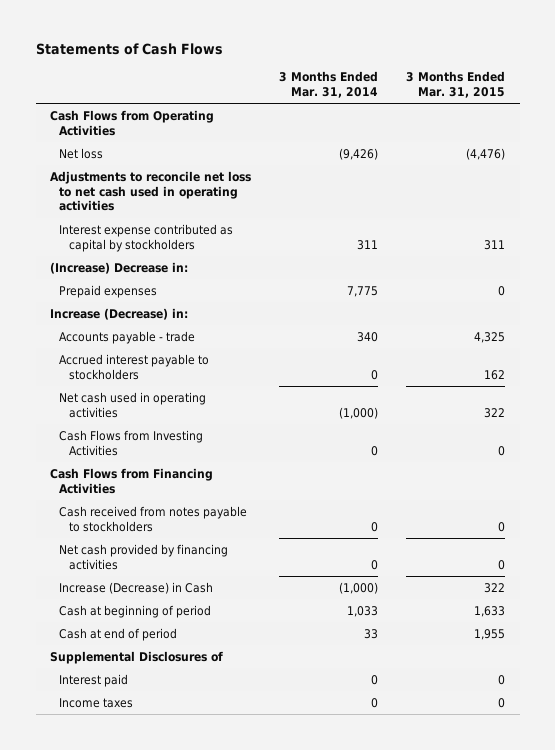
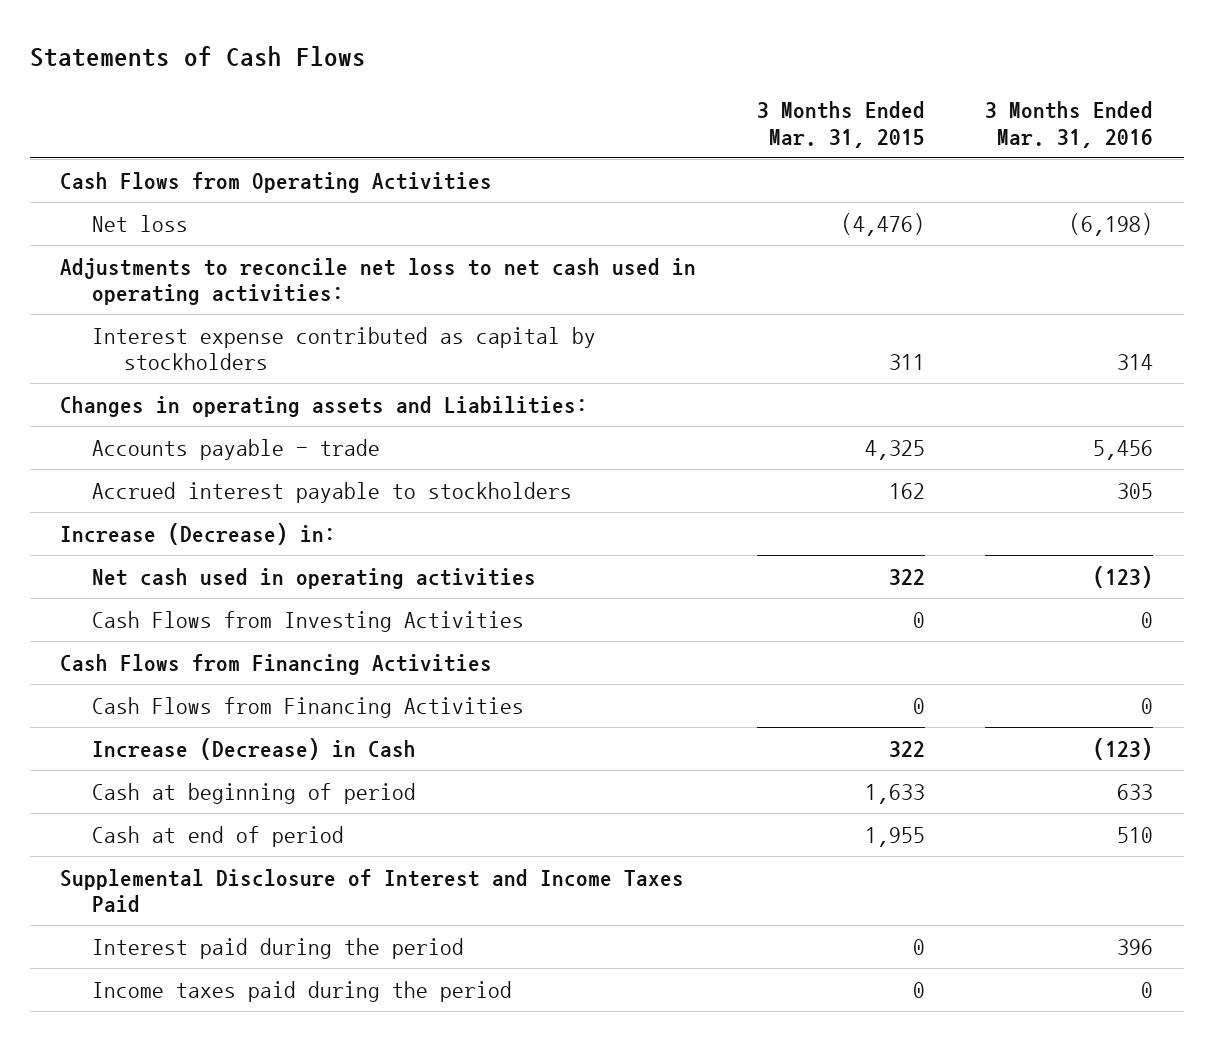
[279,71,379,99] 3 Months Ended Mar. 31, 2014 -> none
none -> [985,101,1154,148] 3 Months Ended Mar. 31, 2016
[49,170,251,212] Adjustments to reconcile net loss to net cash used in operating activities -> [60,257,697,306] Adjustments to reconcile net loss to net cash used in operating activities:
[49,261,188,274] (Increase) Decrease in: -> none
[59,284,158,298] Prepaid expenses -> none
none -> [60,395,589,417] Changes in operating assets and Liabilities:
[49,307,188,320] Increase (Decrease) in: -> [60,522,337,545] Increase (Decrease) in:
[59,505,248,532] Cash received from notes payable to stockholders -> none
[59,543,229,570] Net cash provided by financing activities -> [91,696,524,718] Cash Flows from Financing Activities
[49,650,223,664] Supplemental Disclosures of -> [60,868,685,913] Supplemental Disclosure of Interest and Income Taxes Paid
[59,673,129,687] Interest paid -> [91,937,464,959] Interest paid during the period
[59,697,134,708] Income taxes -> [91,980,512,1002] Income taxes paid during the period

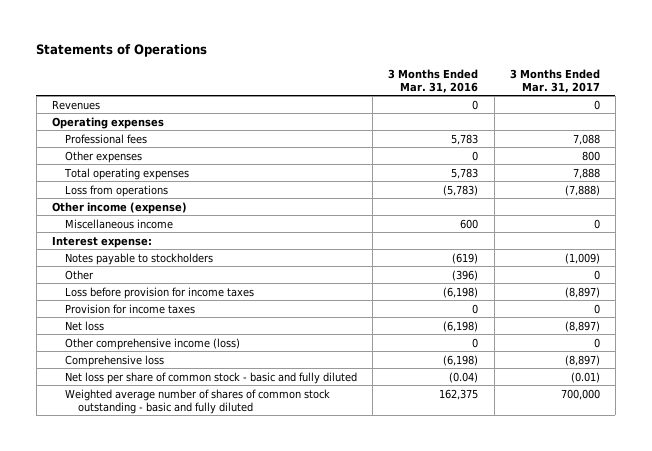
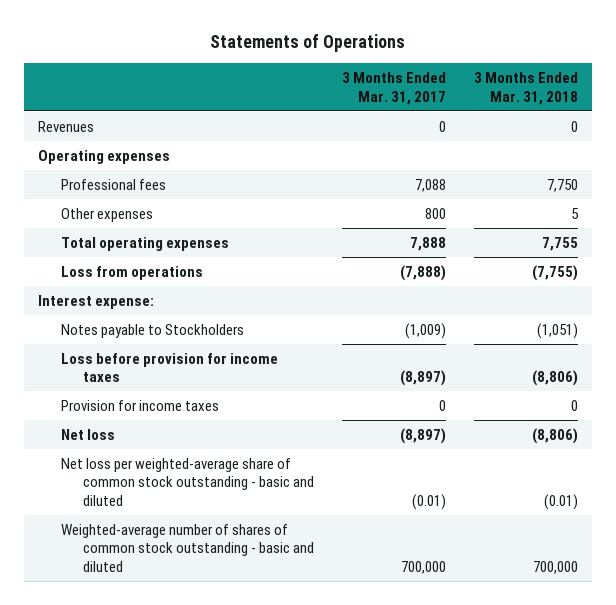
[388,68,479,93] 3 Months Ended Mar. 31, 2016 -> none
none -> [474,71,579,105] 3 Months Ended Mar. 31, 2018
[52,201,188,214] Other income (expense) -> none
[65,218,174,229] Miscellaneous income -> none
[65,269,95,280] Other -> none
[65,252,214,265] Notes payable to stockholders -> [60,323,244,338] Notes payable to Stockholders
[65,337,241,350] Other comprehensive income (loss) -> none
[65,354,165,367] Comprehensive loss -> none
[65,371,358,384] Net loss per share of common stock - basic and fully diluted -> [60,457,315,506] Net loss per weighted-average share of common stock outstanding - basic and diluted
[65,388,331,414] Weighted average number of shares of common stock outstanding - basic and fully diluted -> [60,523,315,572] Weighted-average number of shares of common stock outstanding - basic and diluted

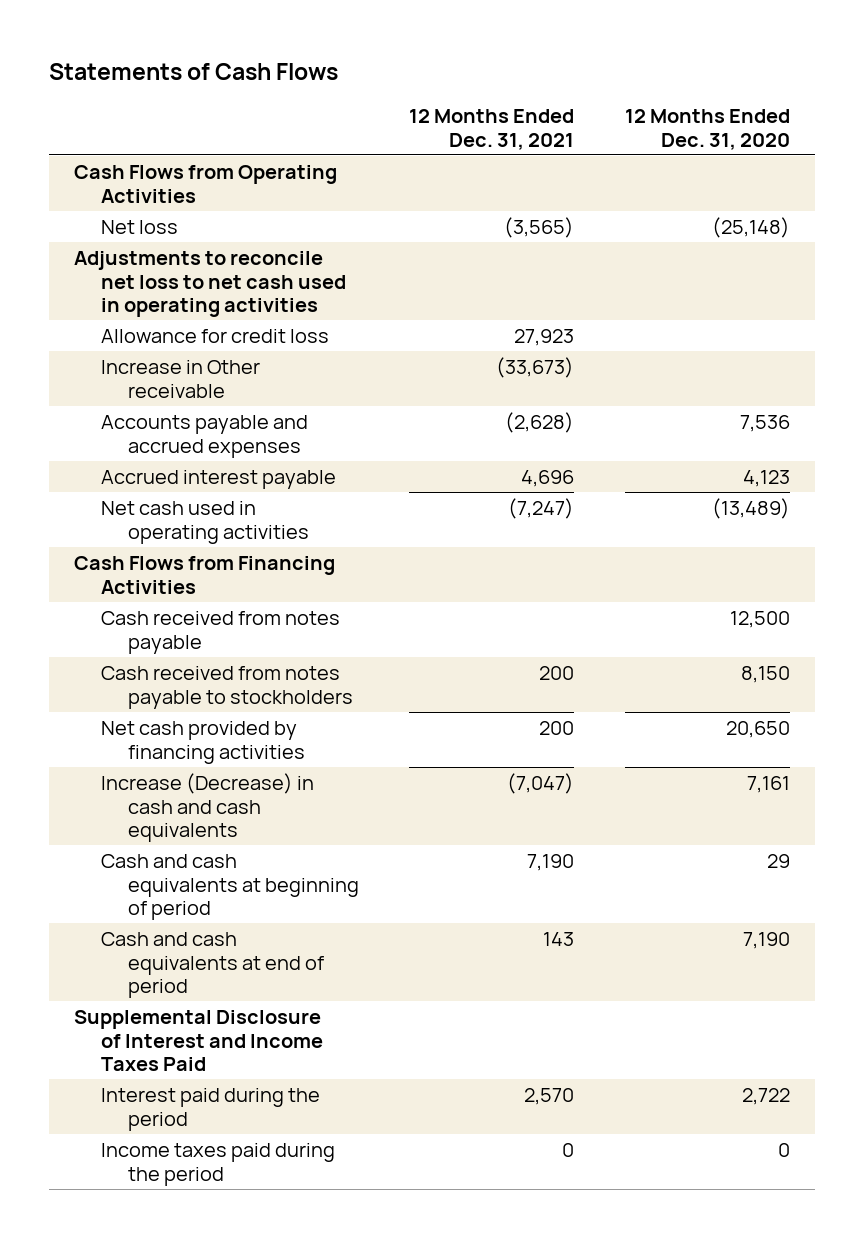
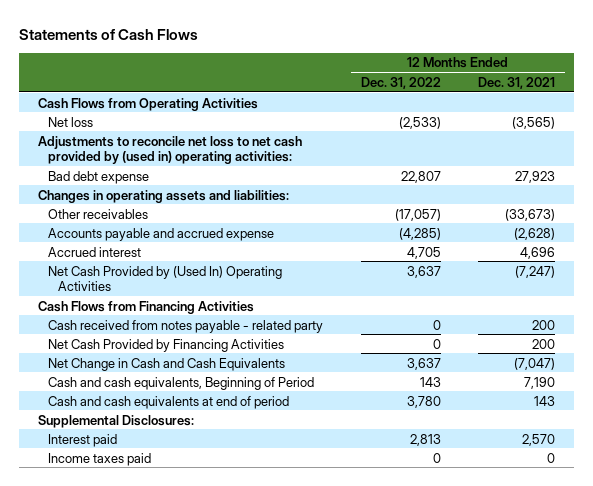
[624,109,790,150] 12 Months Ended Dec. 31, 2020 -> none
none -> [360,76,441,89] Dec. 31, 2022
[73,250,346,318] Adjustments to reconcile net loss to net cash used in operating activities -> [37,135,302,164] Adjustments to reconcile net loss to net cash provided by (used in) operating activities:
[100,328,329,343] Allowance for credit loss -> [48,170,150,184] Bad debt expense
none -> [37,189,289,203] Changes in operating assets and liabilities:
[100,359,260,398] Increase in Other receivable -> [48,208,149,219] Other receivables
[100,414,308,458] Accounts payable and accrued expenses -> [48,227,275,241] Accounts payable and accrued expense
[100,469,336,489] Accrued interest payable -> [48,246,142,257] Accrued interest
[100,500,309,544] Net cash used in operating activities -> [48,265,283,291] Net Cash Provided by (Used In) Operating Activities
[100,610,340,654] Cash received from notes payable -> none
[100,665,353,709] Cash received from notes payable to stockholders -> [48,319,324,333] Cash received from notes payable - related party
[100,720,305,764] Net cash provided by financing activities -> [48,338,285,352] Net Cash Provided by Financing Activities
[100,772,314,843] Increase (Decrease) in cash and cash equivalents -> [48,357,286,371] Net Change in Cash and Cash Equivalents
[100,853,359,921] Cash and cash equivalents at beginning of period -> [48,376,315,390] Cash and cash equivalents, Beginning of Period
[73,1009,323,1072] Supplemental Disclosure of Interest and Income Taxes Paid -> [37,414,194,428] Supplemental Disclosures:
[100,1087,320,1131] Interest paid during the period -> [48,433,118,447] Interest paid
[100,1142,335,1186] Income taxes paid during the period -> [48,452,152,466] Income taxes paid

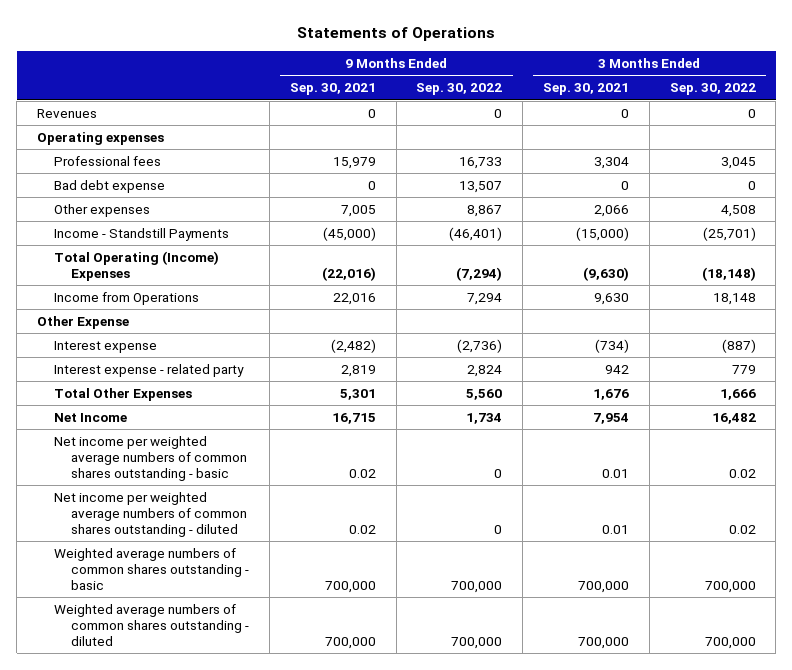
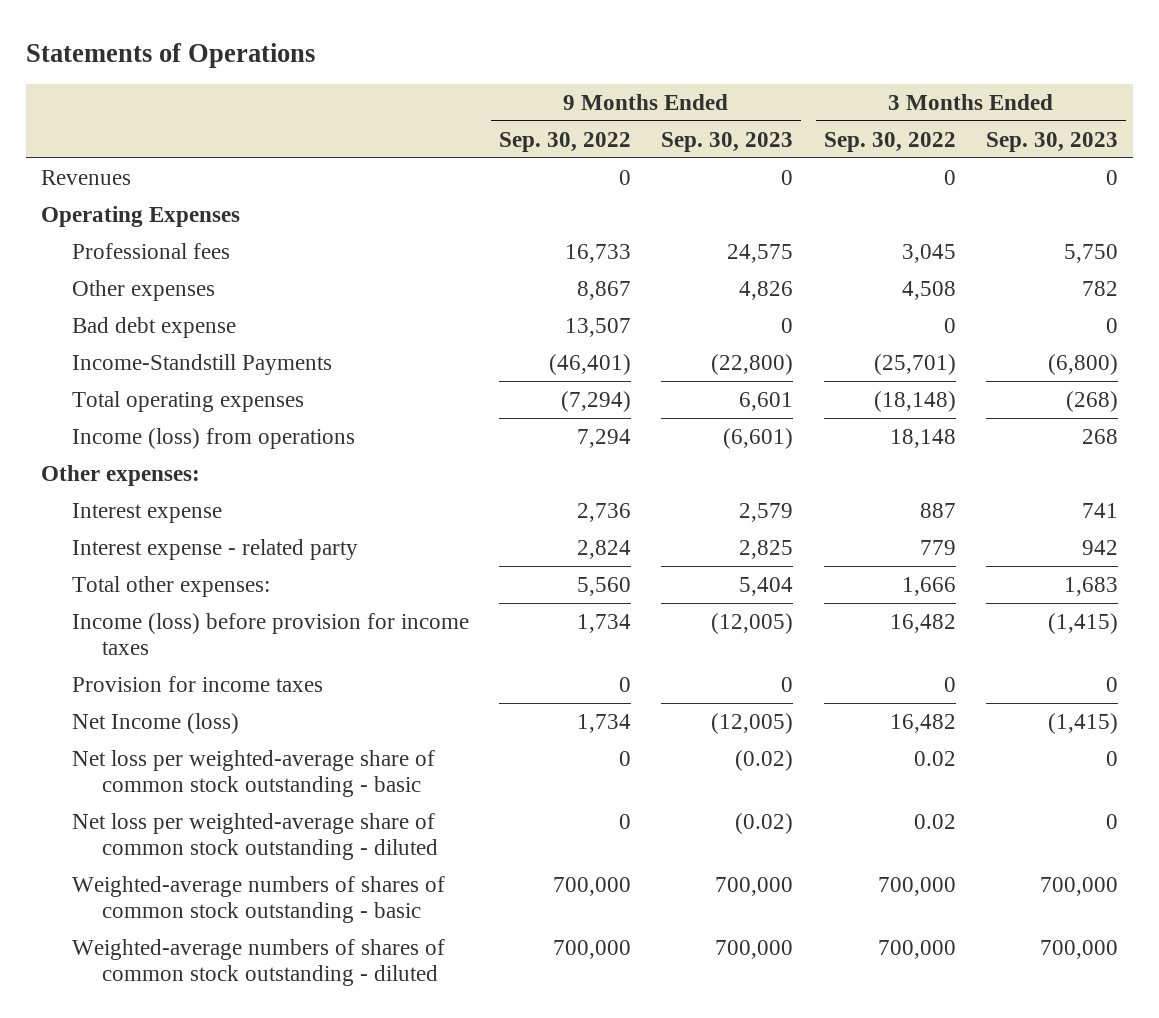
[289,83,376,96] Sep. 30, 2021 -> none
[543,83,630,96] Sep. 30, 2021 -> none
none -> [661,131,794,152] Sep. 30, 2023
none -> [986,131,1119,152] Sep. 30, 2023
[36,131,164,145] Operating expenses -> [41,205,241,227] Operating Expenses
[54,179,166,193] Bad debt expense -> [71,316,236,338] Bad debt expense
[54,227,230,241] Income - Standstill Payments -> [71,353,332,375] Income-Standstill Payments
[54,250,220,281] Total Operating (Income) Expenses -> [71,390,304,412] Total operating expenses
[54,291,200,305] Income from Operations -> [71,427,355,449] Income (loss) from operations
[36,315,129,329] Other Expense -> [41,464,201,486] Other expenses:
[457,338,503,353] (2,736) -> [577,502,632,522] 2,736
[721,338,756,353] (887) -> [919,502,956,518] 887
[54,387,193,401] Total Other Expenses -> [71,575,270,597] Total other expenses:
none -> [71,612,469,656] Income (loss) before provision for income taxes
none -> [71,675,323,692] Provision for income taxes
[54,412,128,422] Net Income -> [71,712,239,734] Net Income (loss)
[54,435,248,481] Net income per weighted average numbers of common shares outstanding - basic -> [71,749,435,798] Net loss per weighted-average share of common stock outstanding - basic
[54,491,248,537] Net income per weighted average numbers of common shares outstanding - diluted -> [71,812,439,861] Net loss per weighted-average share of common stock outstanding - diluted
[54,547,250,590] Weighted average numbers of common shares outstanding - basic -> [71,875,445,924] Weighted-average numbers of shares of common stock outstanding - basic
[54,603,250,646] Weighted average numbers of common shares outstanding - diluted -> [71,938,445,987] Weighted-average numbers of shares of common stock outstanding - diluted

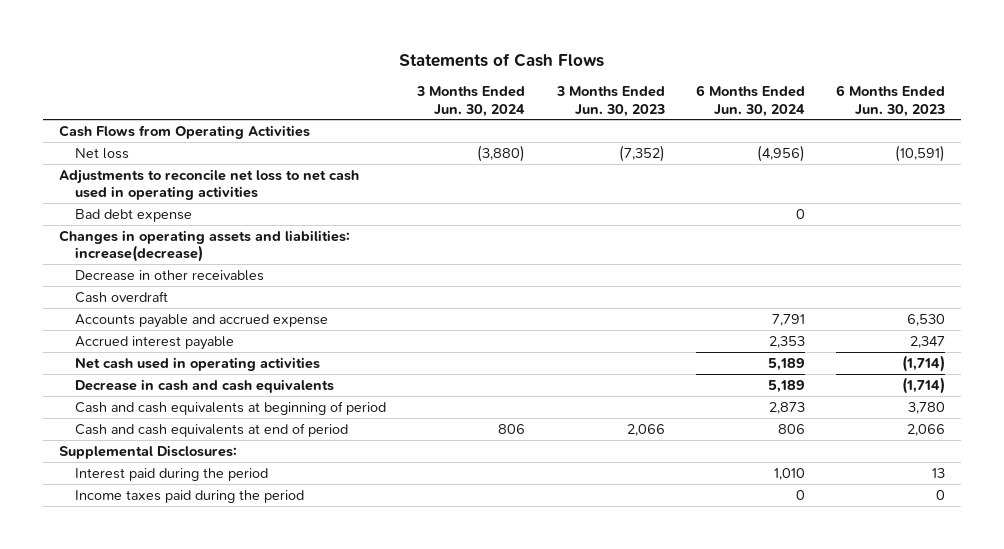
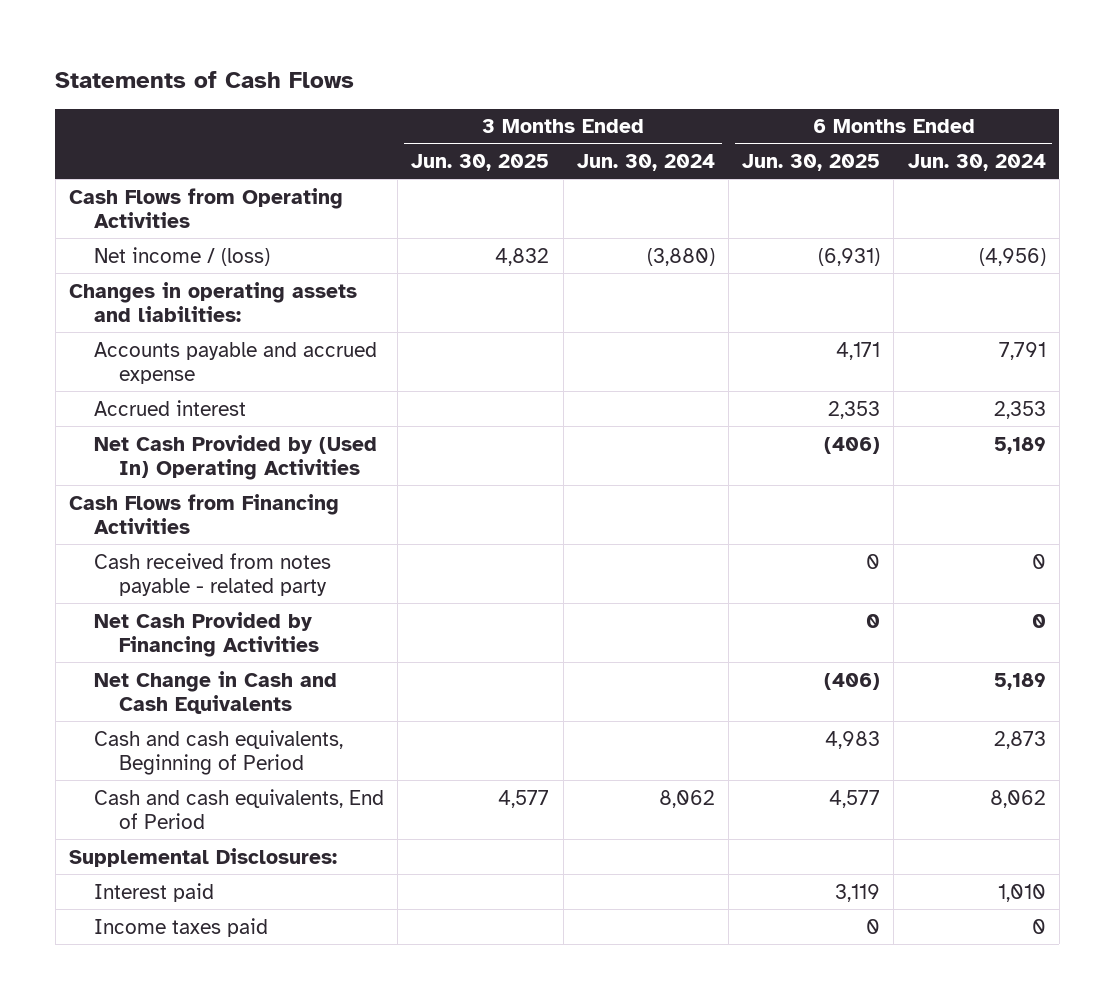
[555,86,665,117] 3 Months Ended Jun. 30, 2023 -> none
[836,85,946,117] 6 Months Ended Jun. 30, 2023 -> none
none -> [411,154,550,172] Jun. 30, 2025
none -> [742,154,881,172] Jun. 30, 2025
[58,168,359,201] Adjustments to reconcile net loss to net cash used in operating activities -> none
[74,208,192,222] Bad debt expense -> none
[74,269,264,281] Decrease in other receivables -> none
[74,290,168,303] Cash overdraft -> none
[74,147,129,159] Net loss -> [93,246,270,266] Net income / (loss)
[58,229,350,263] Changes in operating assets and liabilities: increase(decrease) -> [69,281,358,322] Changes in operating assets and liabilities:
[74,335,234,350] Accrued interest payable -> [93,399,246,416] Accrued interest
[74,356,320,371] Net cash used in operating activities -> [93,434,377,480] Net Cash Provided by (Used In) Operating Activities
none -> [69,493,340,534] Cash Flows from Financing Activities
none -> [93,552,331,596] Cash received from notes payable - related party
none -> [93,611,319,657] Net Cash Provided by Financing Activities
[74,378,334,393] Decrease in cash and cash equivalents -> [93,670,337,714] Net Change in Cash and Cash Equivalents
[74,400,386,415] Cash and cash equivalents at beginning of period -> [93,729,343,775] Cash and cash equivalents, Beginning of Period
[74,422,348,437] Cash and cash equivalents at end of period -> [93,788,384,829] Cash and cash equivalents, End of Period
[498,423,526,434] 806 -> [658,789,715,808] 8,062
[777,423,805,434] 806 -> [989,789,1046,808] 8,062
[74,467,268,481] Interest paid during the period -> [93,882,214,902] Interest paid
[74,489,304,503] Income taxes paid during the period -> [93,917,268,937] Income taxes paid

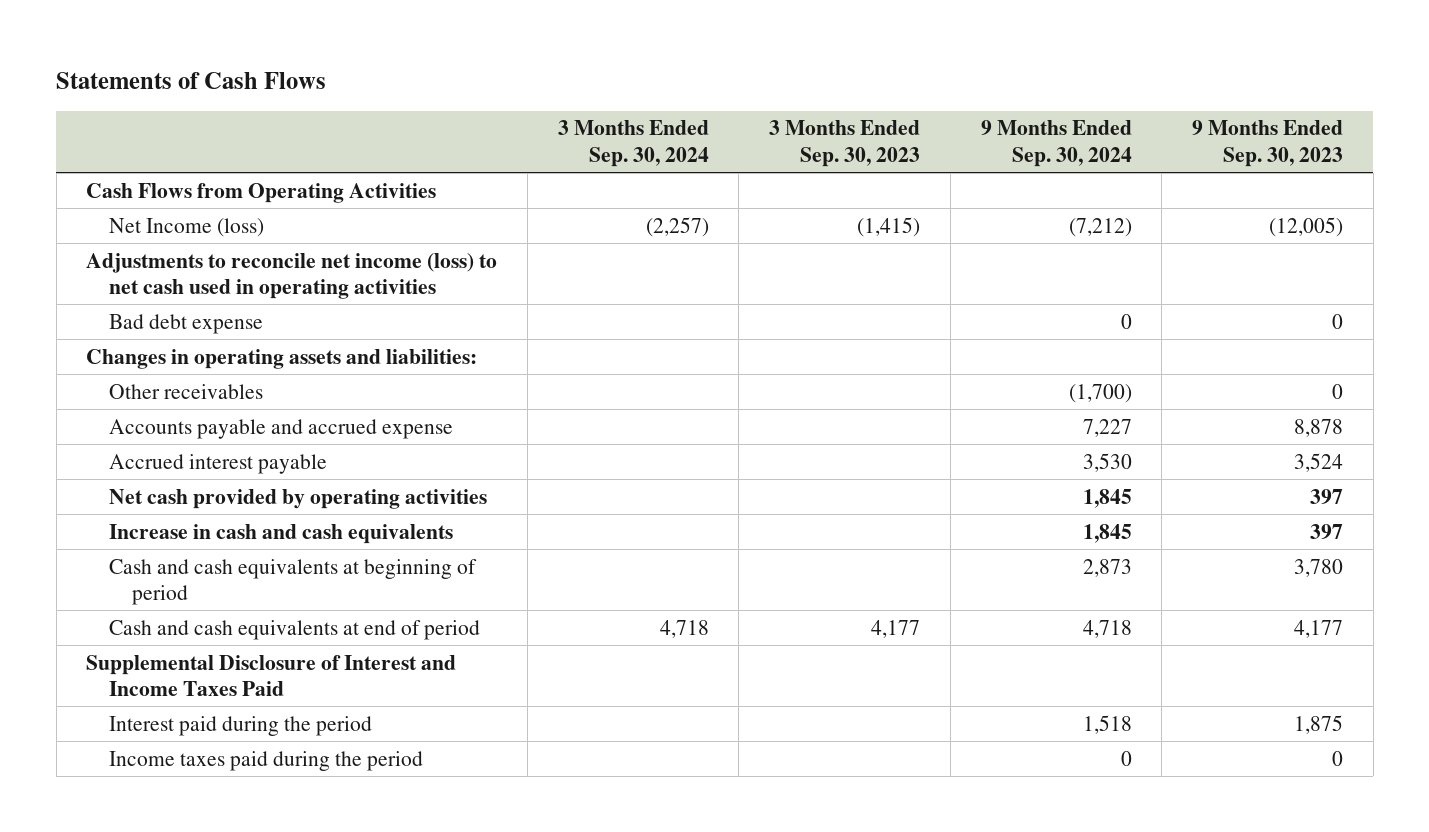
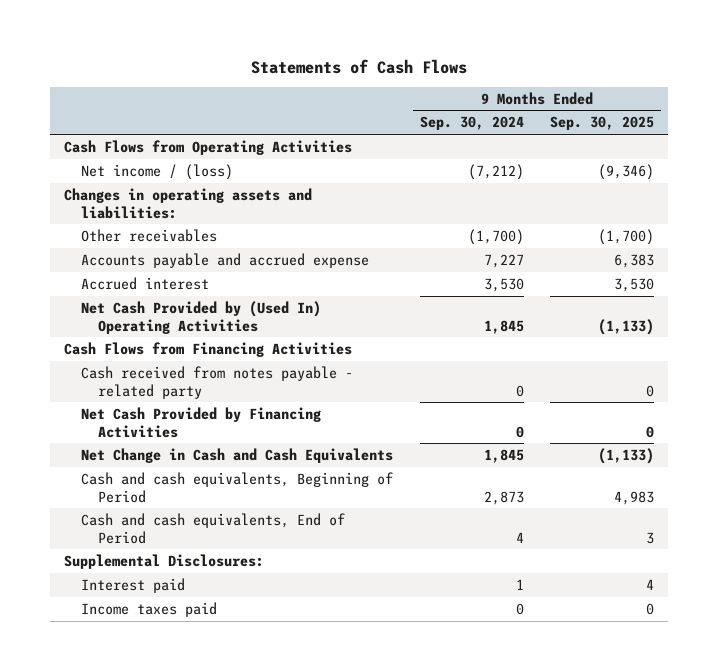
[557,120,709,167] 3 Months Ended Sep. 30, 2024 -> none
[769,120,921,167] 3 Months Ended Sep. 30, 2023 -> none
[1192,120,1344,167] 9 Months Ended Sep. 30, 2023 -> none
none -> [550,116,655,131] Sep. 30, 2025
[86,252,498,299] Adjustments to reconcile net income (loss) to net cash used in operating activities -> none
[109,313,264,334] Bad debt expense -> none
[109,217,265,237] Net Income (loss) -> [80,163,233,180] Net income / (loss)
[109,453,328,474] Accrued interest payable -> [80,276,209,290] Accrued interest
[109,488,488,509] Net cash provided by operating activities -> [80,300,321,334] Net Cash Provided by (Used In) Operating Activities
none -> [63,341,352,357] Cash Flows from Financing Activities
none -> [80,365,353,399] Cash received from notes payable - related party
none -> [80,406,321,438] Net Cash Provided by Financing Activities
[109,523,454,544] Increase in cash and cash equivalents -> [80,447,393,463] Net Change in Cash and Cash Equivalents
[109,558,478,605] Cash and cash equivalents at beginning of period -> [80,471,393,503] Cash and cash equivalents, Beginning of Period
[109,619,481,640] Cash and cash equivalents at end of period -> [80,512,345,544] Cash and cash equivalents, End of Period
[1082,619,1132,638] 4,718 -> [515,531,524,543] 4
[86,654,457,696] Supplemental Disclosure of Interest and Income Taxes Paid -> [63,553,264,569] Supplemental Disclosures:
[109,715,373,736] Interest paid during the period -> [80,577,185,593] Interest paid
[1082,714,1132,734] 1,518 -> [515,578,524,590] 1
[109,750,424,771] Income taxes paid during the period -> [80,601,217,617] Income taxes paid

